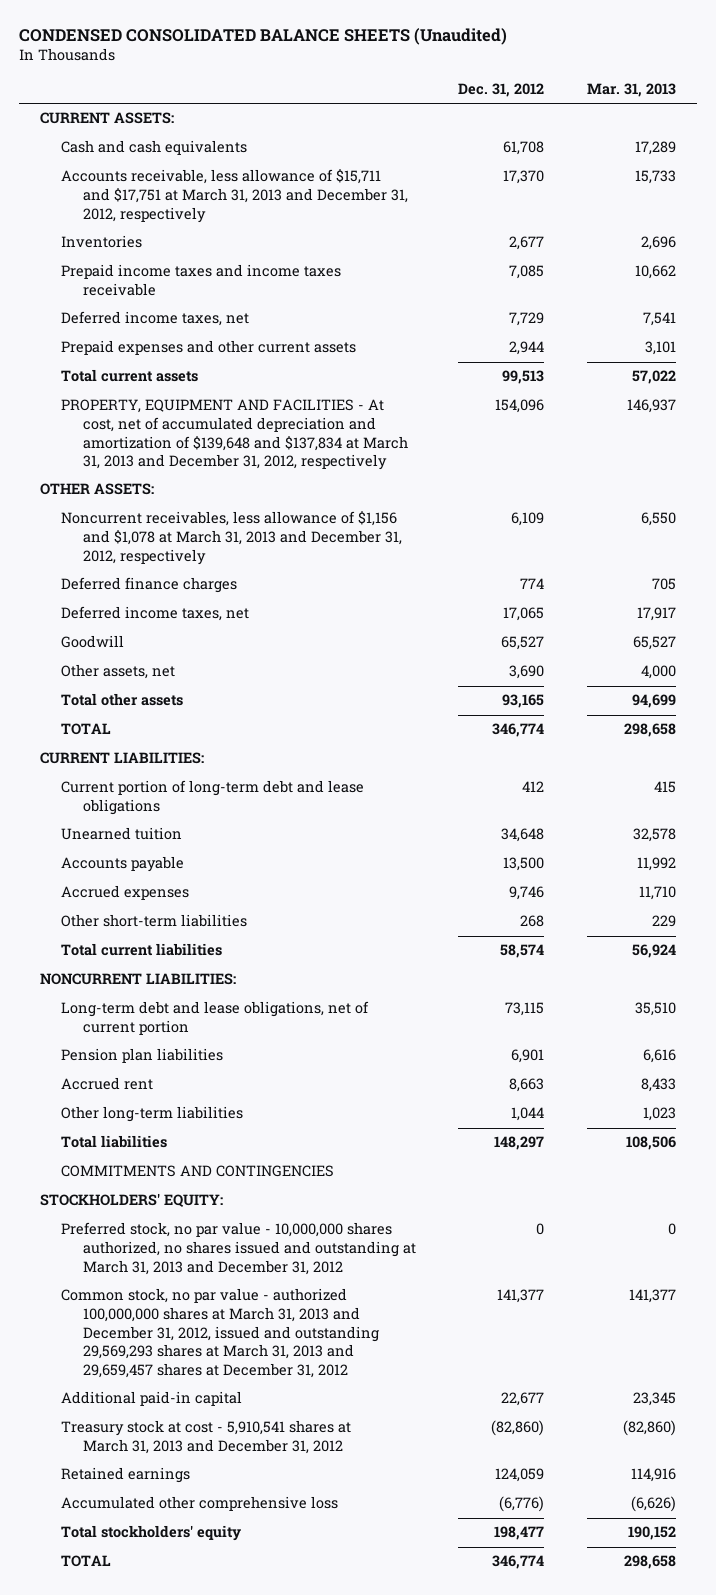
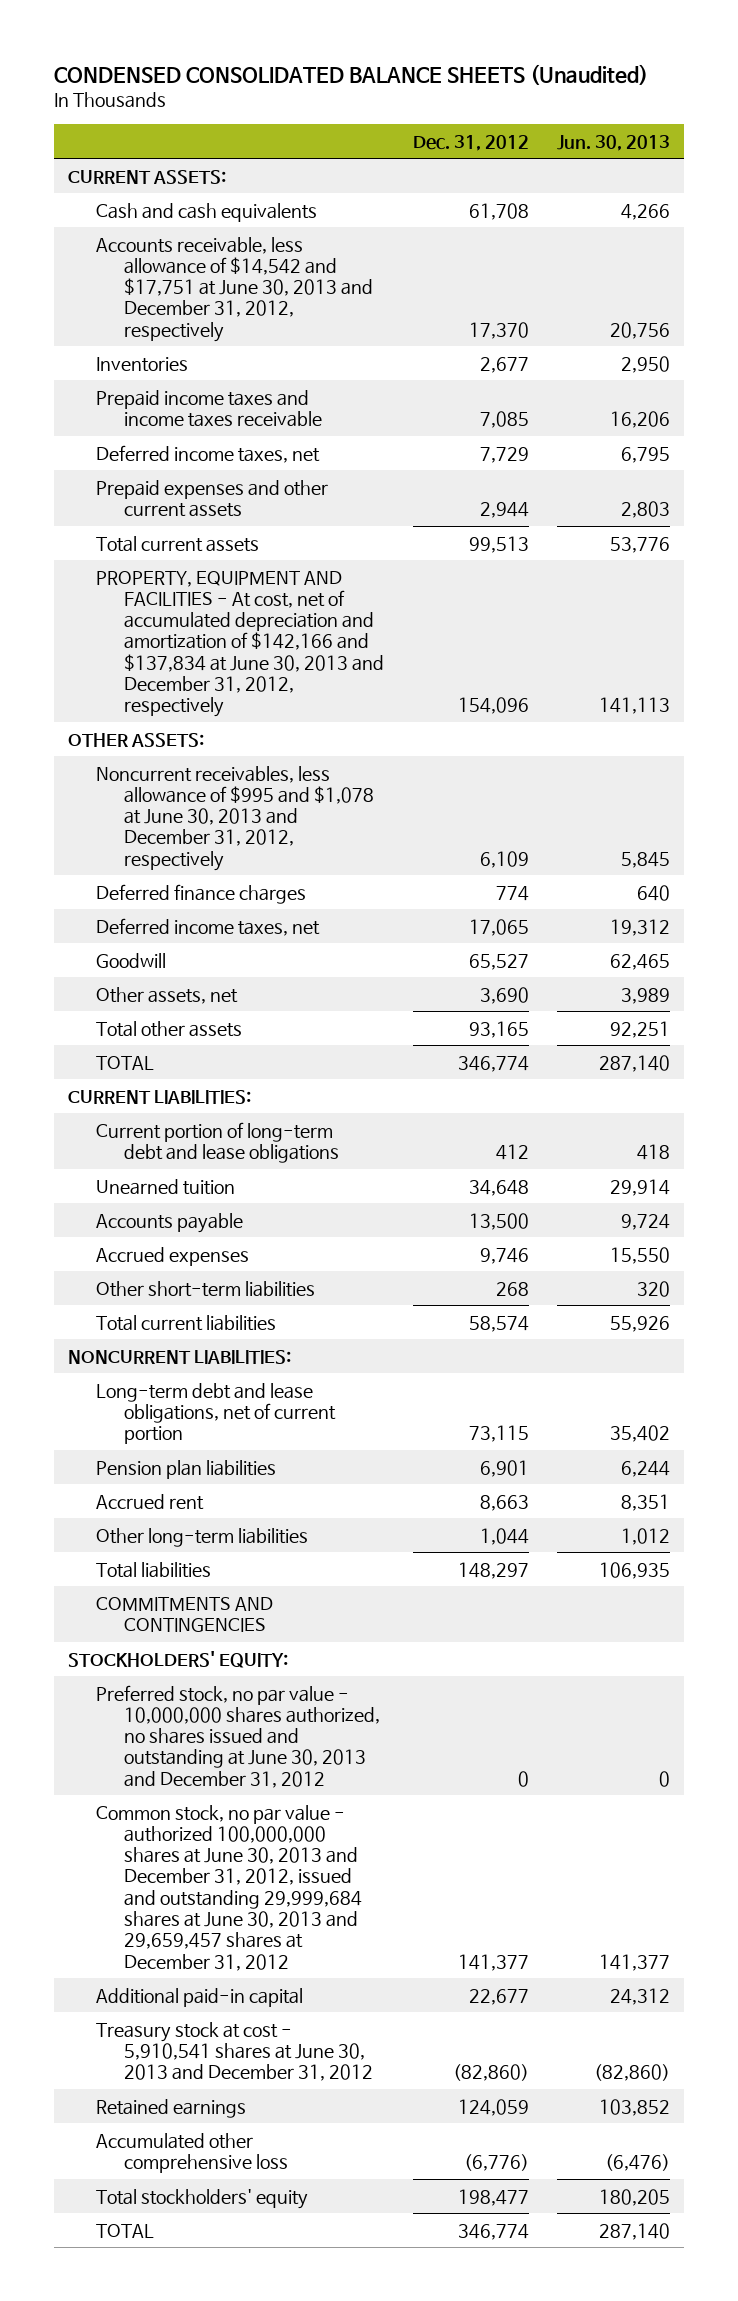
[586,83,676,98] Mar. 31, 2013 -> none
none -> [557,134,671,151] Jun. 30, 2013
[61,169,408,223] Accounts receivable, less allowance of $15,711 and $17,751 at March 31, 2013 and December 31, 2012, respectively -> [96,236,374,342] Accounts receivable, less allowance of $14,542 and $17,751 at June 30, 2013 and December 31, 2012, respectively
[61,399,408,471] PROPERTY, EQUIPMENT AND FACILITIES - At cost, net of accumulated depreciation and amortization of $139,648 and $137,834 at March 31, 2013 and December 31, 2012, respectively -> [96,570,385,718] PROPERTY, EQUIPMENT AND FACILITIES - At cost, net of accumulated depreciation and amortization of $142,166 and $137,834 at June 30, 2013 and December 31, 2012, respectively
[61,511,402,565] Noncurrent receivables, less allowance of $1,156 and $1,078 at March 31, 2013 and December 31, 2012, respectively -> [96,765,375,871] Noncurrent receivables, less allowance of $995 and $1,078 at June 30, 2013 and December 31, 2012, respectively
[61,1222,416,1275] Preferred stock, no par value - 10,000,000 shares authorized, no shares issued and outstanding at March 31, 2013 and December 31, 2012 -> [96,1684,381,1788] Preferred stock, no par value - 10,000,000 shares authorized, no shares issued and outstanding at June 30, 2013 and December 31, 2012
[61,1288,379,1378] Common stock, no par value - authorized 100,000,000 shares at March 31, 2013 and December 31, 2012, issued and outstanding 29,569,293 shares at March 31, 2013 and 29,659,457 shares at December 31, 2012 -> [96,1804,363,1971] Common stock, no par value - authorized 100,000,000 shares at June 30, 2013 and December 31, 2012, issued and outstanding 29,999,684 shares at June 30, 2013 and 29,659,457 shares at December 31, 2012
[61,1420,352,1455] Treasury stock at cost - 5,910,541 shares at March 31, 2013 and December 31, 2012 -> [96,2021,374,2082] Treasury stock at cost - 5,910,541 shares at June 30, 2013 and December 31, 2012

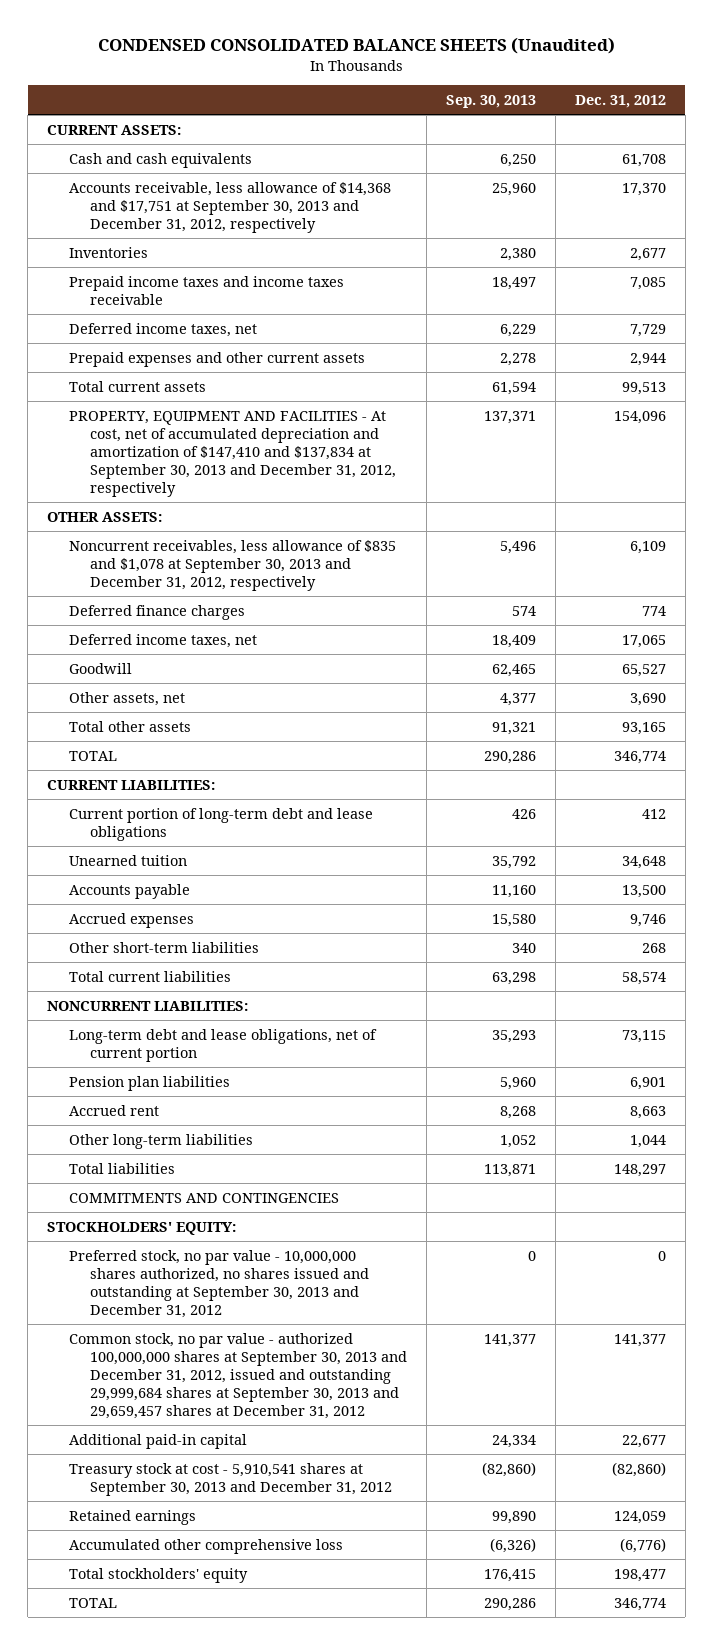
[557,134,671,151] Jun. 30, 2013 -> none
none -> [445,95,536,109] Sep. 30, 2013
[96,236,374,342] Accounts receivable, less allowance of $14,542 and $17,751 at June 30, 2013 and December 31, 2012, respectively -> [68,181,391,233] Accounts receivable, less allowance of $14,368 and $17,751 at September 30, 2013 and December 31, 2012, respectively
[96,570,385,718] PROPERTY, EQUIPMENT AND FACILITIES - At cost, net of accumulated depreciation and amortization of $142,166 and $137,834 at June 30, 2013 and December 31, 2012, respectively -> [68,410,396,498] PROPERTY, EQUIPMENT AND FACILITIES - At cost, net of accumulated depreciation and amortization of $147,410 and $137,834 at September 30, 2013 and December 31, 2012, respectively
[96,765,375,871] Noncurrent receivables, less allowance of $995 and $1,078 at June 30, 2013 and December 31, 2012, respectively -> [68,539,396,591] Noncurrent receivables, less allowance of $835 and $1,078 at September 30, 2013 and December 31, 2012, respectively
[96,1684,381,1788] Preferred stock, no par value - 10,000,000 shares authorized, no shares issued and outstanding at June 30, 2013 and December 31, 2012 -> [68,1249,369,1319] Preferred stock, no par value - 10,000,000 shares authorized, no shares issued and outstanding at September 30, 2013 and December 31, 2012
[96,1804,363,1971] Common stock, no par value - authorized 100,000,000 shares at June 30, 2013 and December 31, 2012, issued and outstanding 29,999,684 shares at June 30, 2013 and 29,659,457 shares at December 31, 2012 -> [68,1332,407,1420] Common stock, no par value - authorized 100,000,000 shares at September 30, 2013 and December 31, 2012, issued and outstanding 29,999,684 shares at September 30, 2013 and 29,659,457 shares at December 31, 2012
[96,2021,374,2082] Treasury stock at cost - 5,910,541 shares at June 30, 2013 and December 31, 2012 -> [68,1462,392,1496] Treasury stock at cost - 5,910,541 shares at September 30, 2013 and December 31, 2012

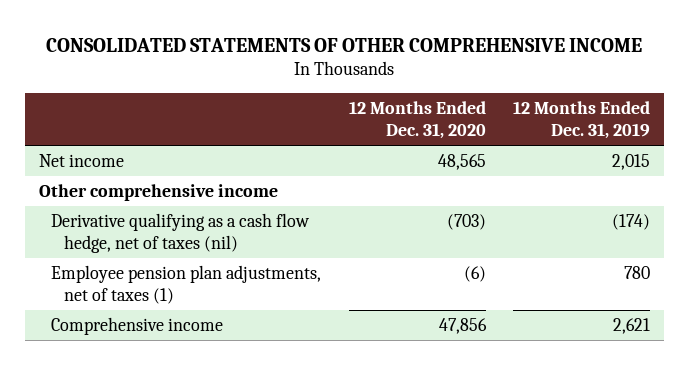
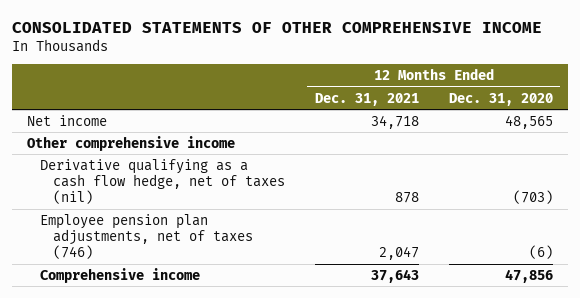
[512,100,650,140] 12 Months Ended Dec. 31, 2019 -> none
none -> [314,92,419,106] Dec. 31, 2021
[51,265,322,305] Employee pension plan adjustments, net of taxes (1) -> [39,213,253,260] Employee pension plan adjustments, net of taxes (746)

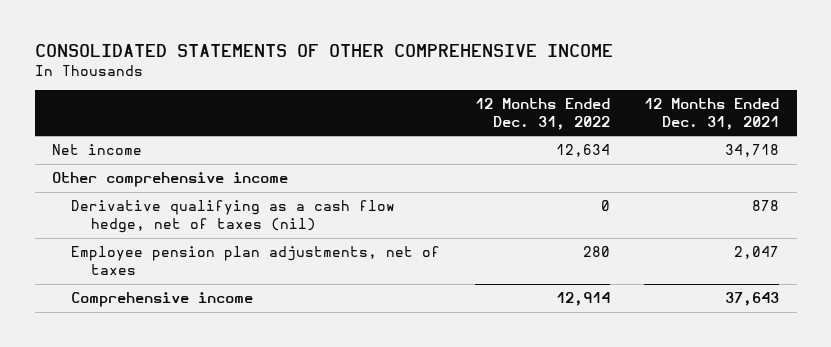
[448,92,553,106] Dec. 31, 2020 -> none
none -> [474,98,610,131] 12 Months Ended Dec. 31, 2022
[39,213,253,260] Employee pension plan adjustments, net of taxes (746) -> [71,246,441,276] Employee pension plan adjustments, net of taxes

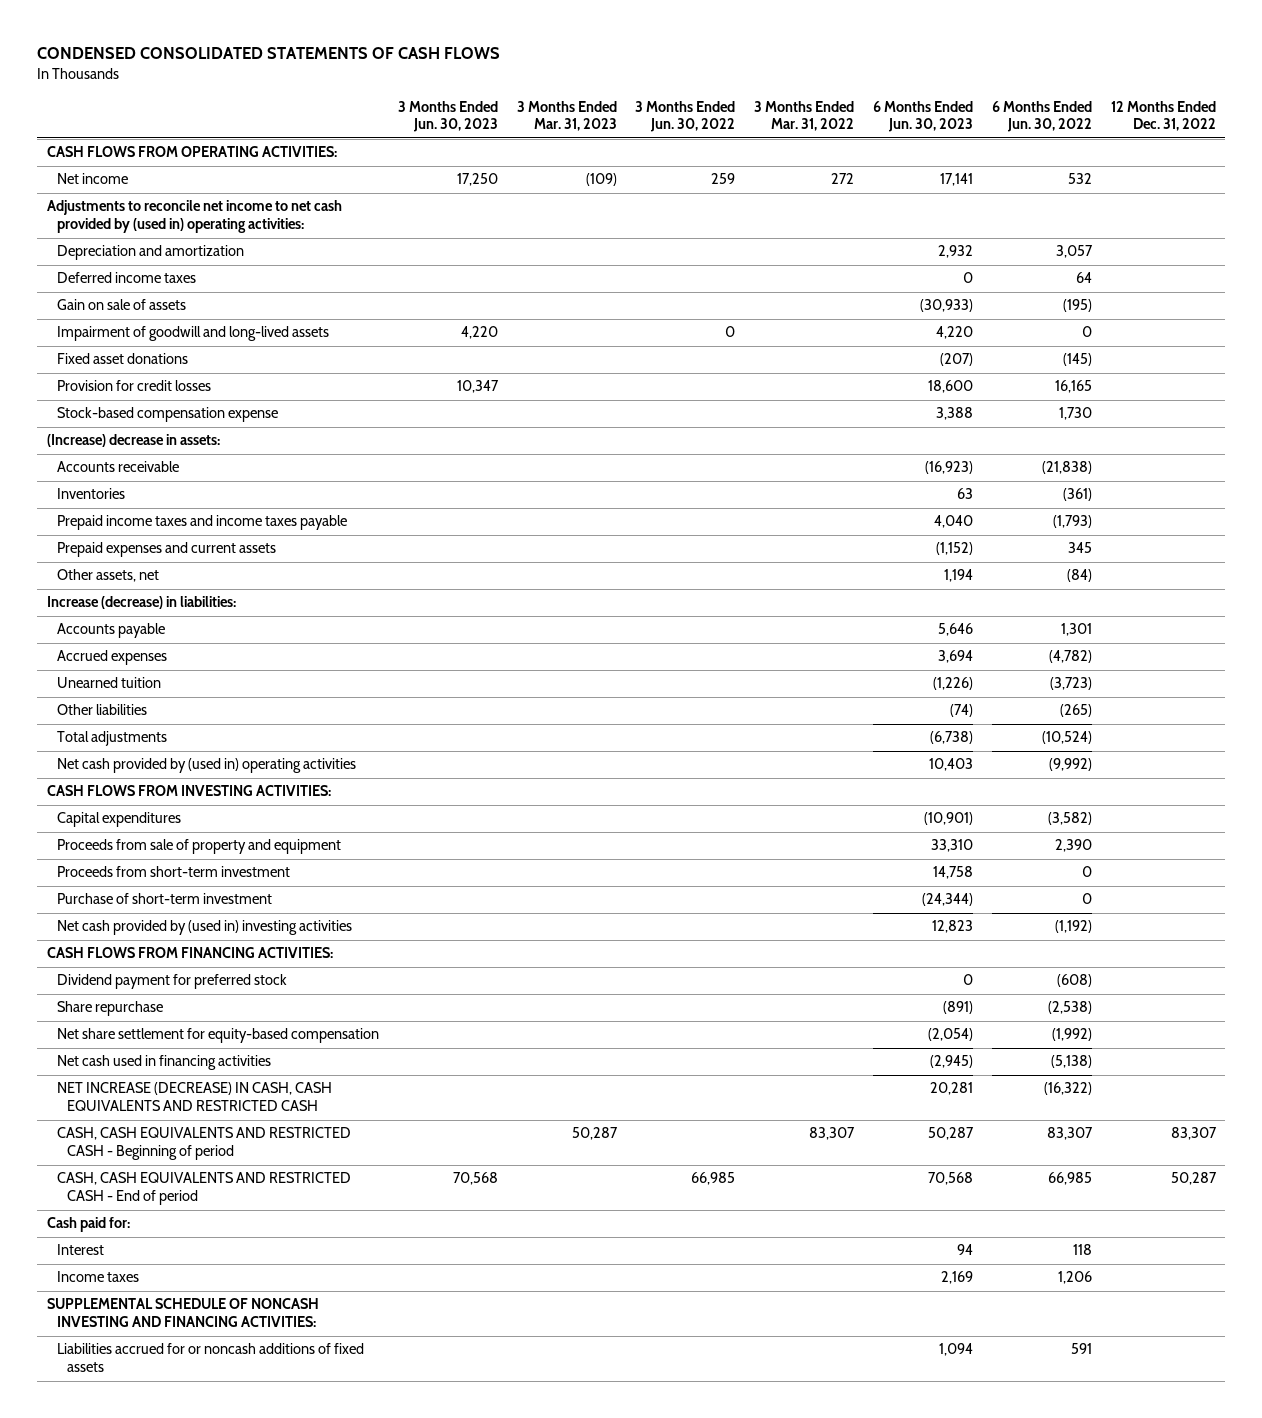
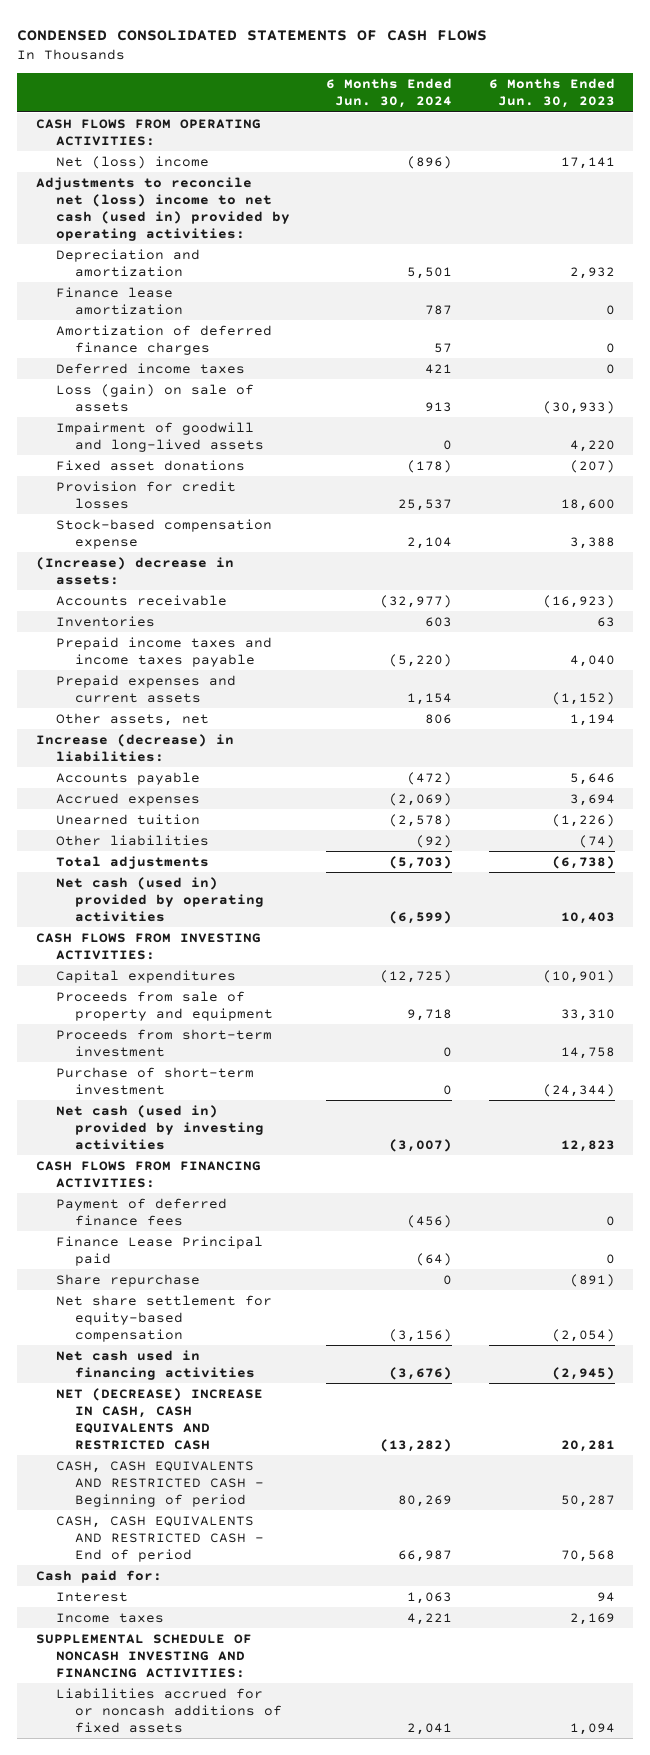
[397,100,498,133] 3 Months Ended Jun. 30, 2023 -> none
[516,100,617,132] 3 Months Ended Mar. 31, 2023 -> none
[635,100,736,133] 3 Months Ended Jun. 30, 2022 -> none
[754,100,855,132] 3 Months Ended Mar. 31, 2022 -> none
[991,100,1092,133] 6 Months Ended Jun. 30, 2022 -> none
[1110,100,1216,132] 12 Months Ended Dec. 31, 2022 -> none
none -> [326,78,453,109] 6 Months Ended Jun. 30, 2024
[56,173,128,185] Net income -> [55,155,209,169] Net (loss) income
[46,200,342,234] Adjustments to reconcile net income to net cash provided by (used in) operating activities: -> [35,176,290,241] Adjustments to reconcile net (loss) income to net cash (used in) provided by operating activities:
none -> [55,286,184,315] Finance lease amortization
none -> [55,324,272,355] Amortization of deferred finance charges
[56,299,186,311] Gain on sale of assets -> [55,383,254,412] Loss (gain) on sale of assets
[56,758,356,774] Net cash provided by (used in) operating activities -> [55,876,265,922] Net cash (used in) provided by operating activities
[56,920,352,936] Net cash provided by (used in) investing activities -> [55,1104,265,1150] Net cash (used in) provided by investing activities
[56,974,287,990] Dividend payment for preferred stock -> none
none -> [55,1197,227,1226] Payment of deferred finance fees
none -> [55,1235,263,1266] Finance Lease Principal paid
[56,1082,332,1112] NET INCREASE (DECREASE) IN CASH, CASH EQUIVALENTS AND RESTRICTED CASH -> [55,1387,263,1450] NET (DECREASE) INCREASE IN CASH, CASH EQUIVALENTS AND RESTRICTED CASH

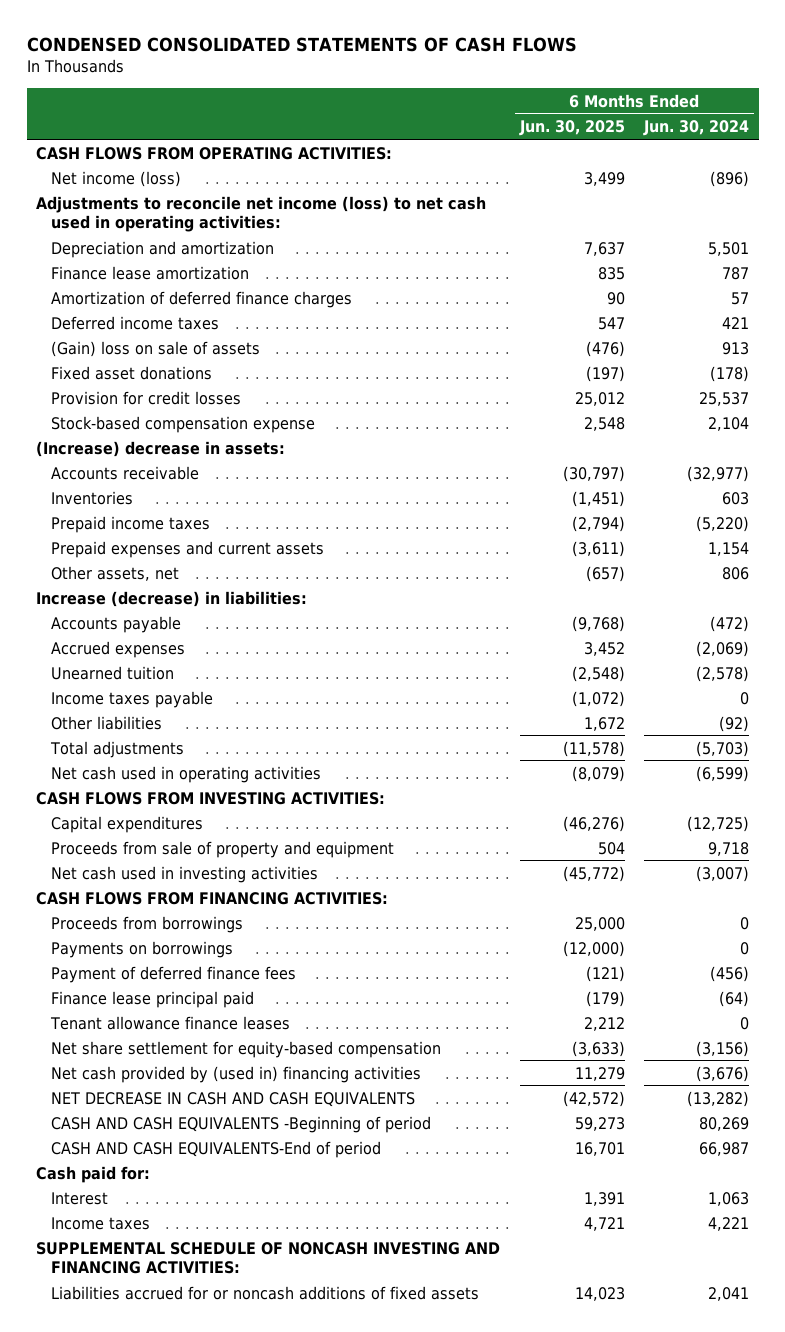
[488,78,615,109] 6 Months Ended Jun. 30, 2023 -> none
none -> [518,120,625,137] Jun. 30, 2025
[55,155,209,169] Net (loss) income -> [50,170,181,187] Net income (loss)
[35,176,290,241] Adjustments to reconcile net (loss) income to net cash (used in) provided by operating activities: -> [36,195,487,233] Adjustments to reconcile net income (loss) to net cash used in operating activities:
[55,421,265,452] Impairment of goodwill and long-lived assets -> none
[55,383,254,412] Loss (gain) on sale of assets -> [50,340,260,357] (Gain) loss on sale of assets
[55,636,272,667] Prepaid income taxes and income taxes payable -> [50,515,210,533] Prepaid income taxes
none -> [50,690,213,708] Income taxes payable
[55,876,265,922] Net cash (used in) provided by operating activities -> [50,765,321,783] Net cash used in operating activities
[55,1028,272,1057] Proceeds from short-term investment -> none
[55,1066,254,1095] Purchase of short-term investment -> none
[55,1104,265,1150] Net cash (used in) provided by investing activities -> [50,865,318,883] Net cash used in investing activities
none -> [50,915,243,933] Proceeds from borrowings
none -> [50,940,233,958] Payments on borrowings
[55,1273,200,1287] Share repurchase -> none
[55,1235,263,1266] Finance Lease Principal paid -> [50,990,254,1008] Finance lease principal paid
none -> [49,1015,290,1030] Tenant allowance finance leases
[55,1349,256,1380] Net cash used in financing activities -> [50,1065,421,1083] Net cash provided by (used in) financing activities
[55,1387,263,1450] NET (DECREASE) INCREASE IN CASH, CASH EQUIVALENTS AND RESTRICTED CASH -> [50,1091,415,1107] NET DECREASE IN CASH AND CASH EQUIVALENTS
[55,1460,265,1507] CASH, CASH EQUIVALENTS AND RESTRICTED CASH - Beginning of period -> [50,1115,431,1133] CASH AND CASH EQUIVALENTS -Beginning of period
[55,1515,265,1562] CASH, CASH EQUIVALENTS AND RESTRICTED CASH - End of period -> [50,1140,381,1158] CASH AND CASH EQUIVALENTS-End of period

